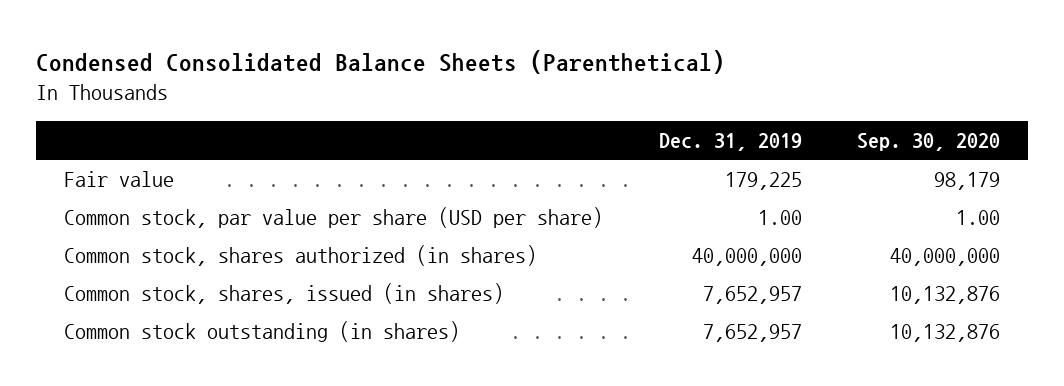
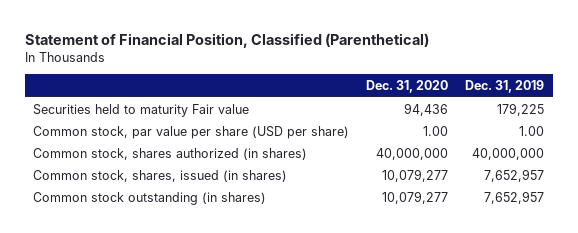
[35,49,725,74] Condensed Consolidated Balance Sheets (Parenthetical) -> [24,32,429,48] Statement of Financial Position, Classified (Parenthetical)
[857,133,1001,152] Sep. 30, 2020 -> none
none -> [366,79,449,93] Dec. 31, 2020
[63,171,174,188] Fair value -> [33,103,250,117] Securities held to maturity Fair value

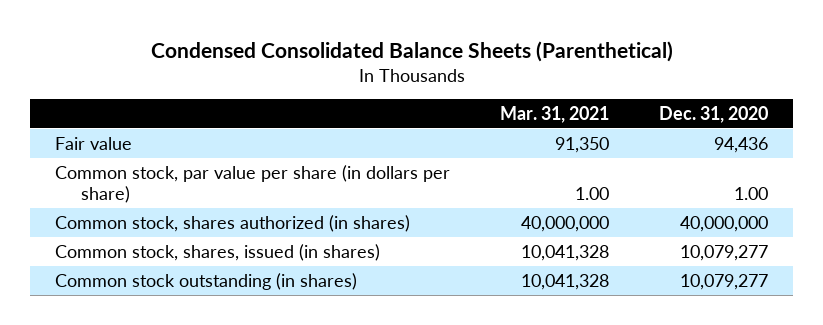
[24,32,429,48] Statement of Financial Position, Classified (Parenthetical) -> [150,40,673,62] Condensed Consolidated Balance Sheets (Parenthetical)
[465,79,545,93] Dec. 31, 2019 -> none
none -> [500,106,610,124] Mar. 31, 2021
[33,103,250,117] Securities held to maturity Fair value -> [55,136,133,150] Fair value
[33,125,350,139] Common stock, par value per share (USD per share) -> [55,164,451,204] Common stock, par value per share (in dollars per share)

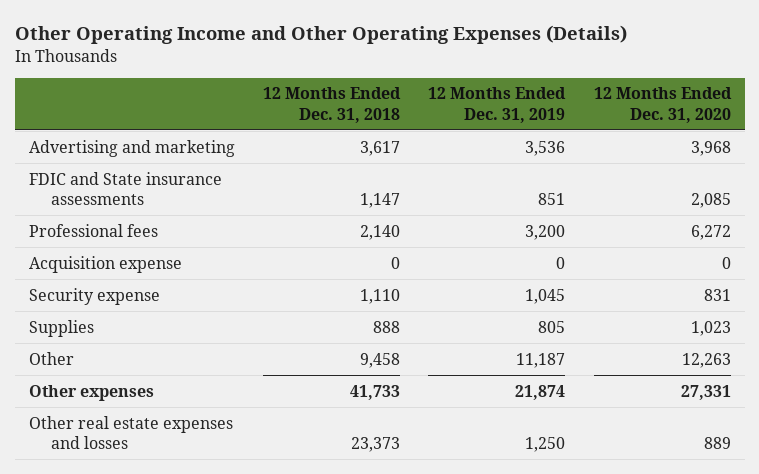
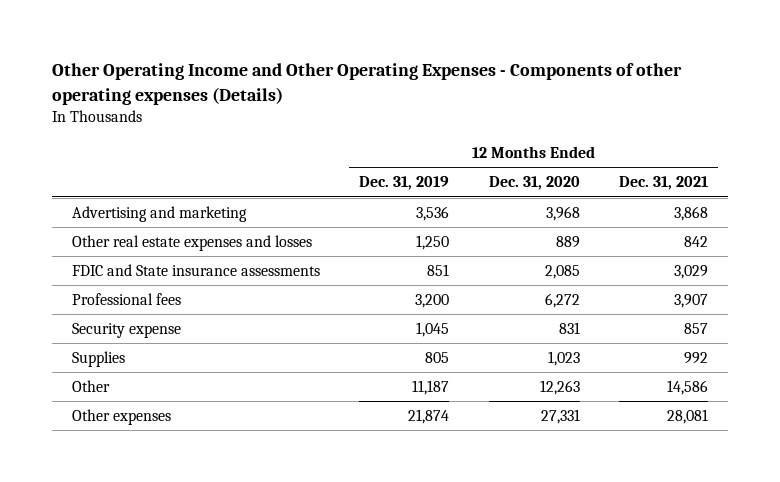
[14,24,627,44] Other Operating Income and Other Operating Expenses (Details) -> [51,63,682,105] Other Operating Income and Other Operating Expenses - Components of other operating expenses (Details)
[263,87,402,123] 12 Months Ended Dec. 31, 2018 -> none
none -> [619,176,709,191] Dec. 31, 2021
[28,415,233,450] Other real estate expenses and losses -> [71,235,312,252] Other real estate expenses and losses
[28,255,182,273] Acquisition expense -> none

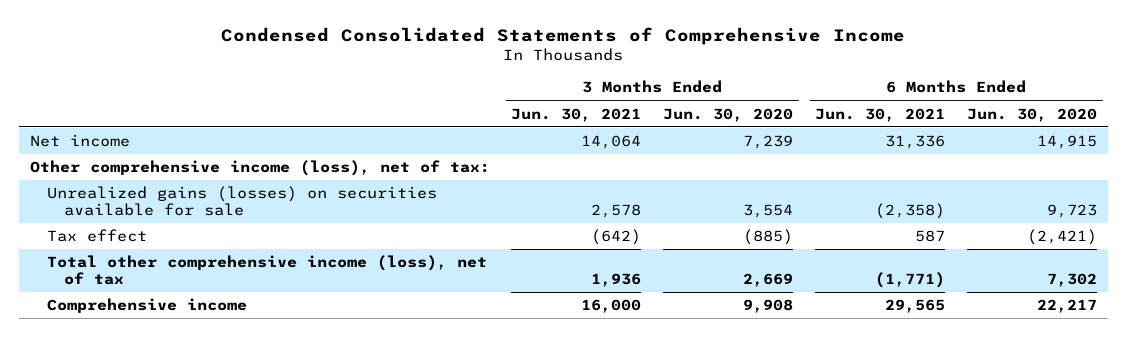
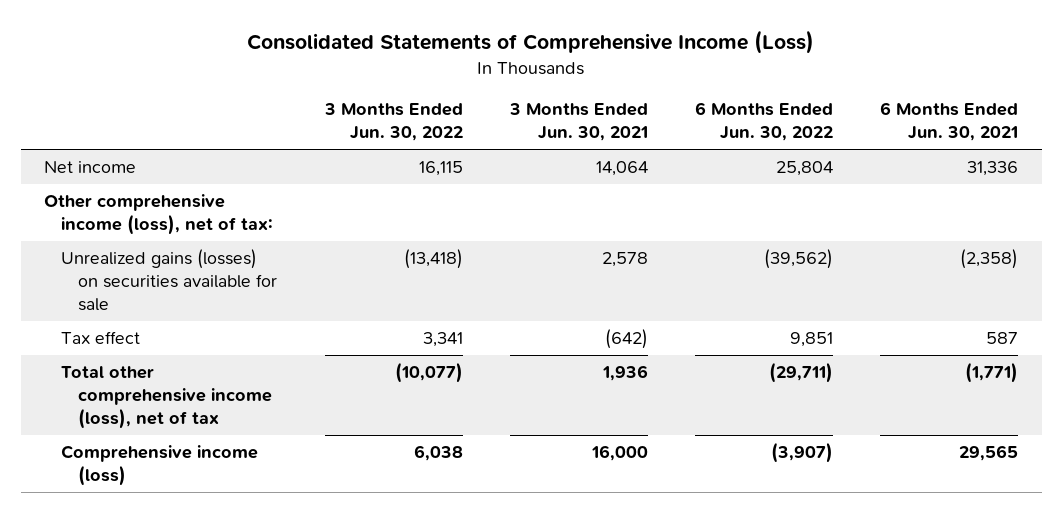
[221,26,906,45] Condensed Consolidated Statements of Comprehensive Income -> [247,30,815,55] Consolidated Statements of Comprehensive Income (Loss)
[663,107,794,122] Jun. 30, 2020 -> none
[967,107,1098,122] Jun. 30, 2020 -> none
none -> [323,103,463,142] 3 Months Ended Jun. 30, 2022
none -> [694,102,833,142] 6 Months Ended Jun. 30, 2022
[46,298,247,314] Comprehensive income -> [61,445,259,487] Comprehensive income (loss)

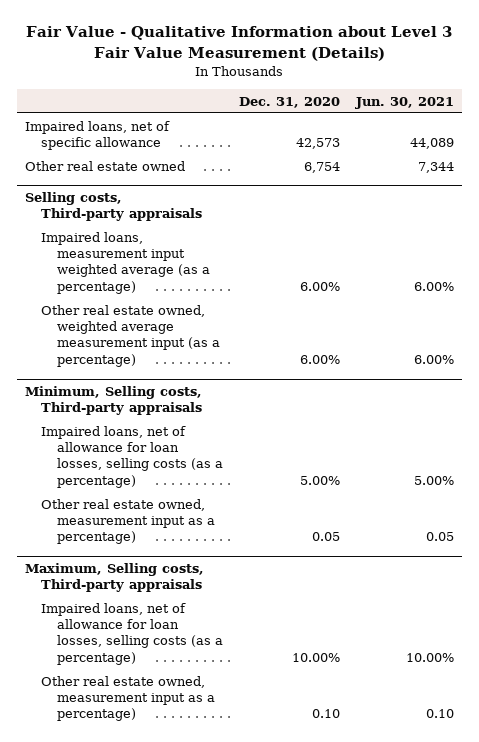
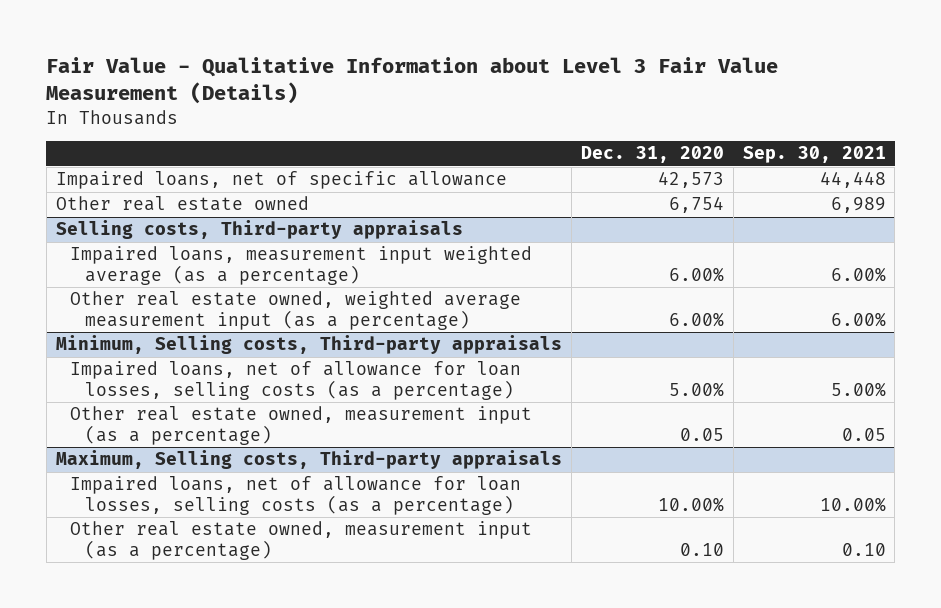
[354,96,454,109] Jun. 30, 2021 -> none
none -> [742,146,886,164] Sep. 30, 2021
[40,498,215,545] Other real estate owned, measurement input as a percentage) -> [70,406,533,445] Other real estate owned, measurement input (as a percentage)
[40,675,215,722] Other real estate owned, measurement input as a percentage) -> [70,521,533,560] Other real estate owned, measurement input (as a percentage)

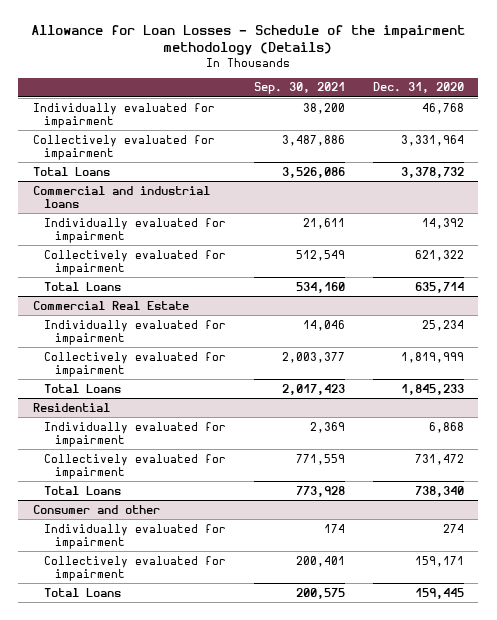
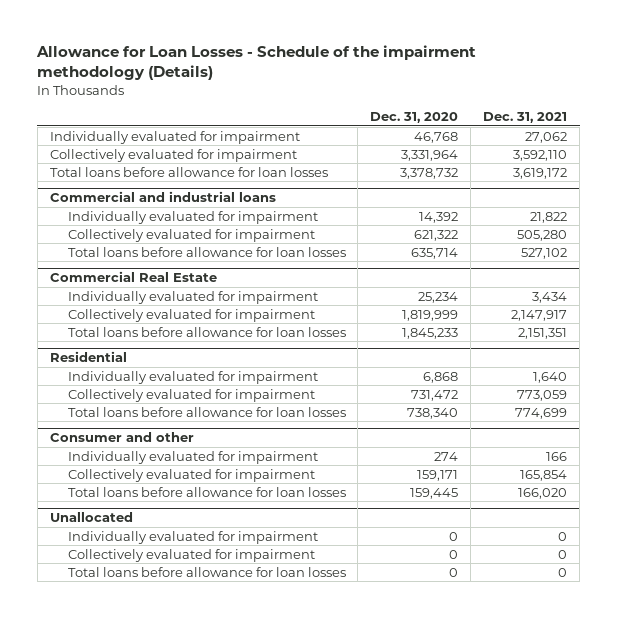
[253,82,345,95] Sep. 30, 2021 -> none
none -> [483,112,568,124] Dec. 31, 2021
[32,166,110,176] Total Loans -> [49,166,328,177] Total loans before allowance for loan losses
[43,281,121,291] Total Loans -> [67,246,346,257] Total loans before allowance for loan losses
[43,383,121,393] Total Loans -> [67,326,346,337] Total loans before allowance for loan losses
[43,485,121,495] Total Loans -> [67,406,346,417] Total loans before allowance for loan losses
[43,587,121,597] Total Loans -> [67,486,346,497] Total loans before allowance for loan losses
none -> [49,512,133,523] Unallocated
none -> [67,530,318,544] Individually evaluated for impairment
none -> [67,548,315,562] Collectively evaluated for impairment
none -> [67,566,346,577] Total loans before allowance for loan losses

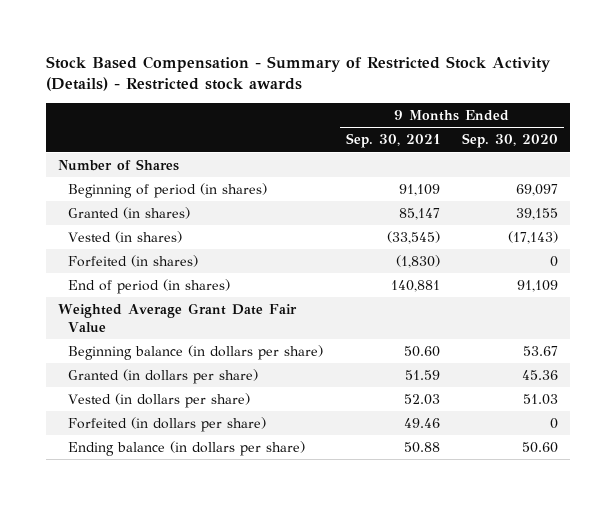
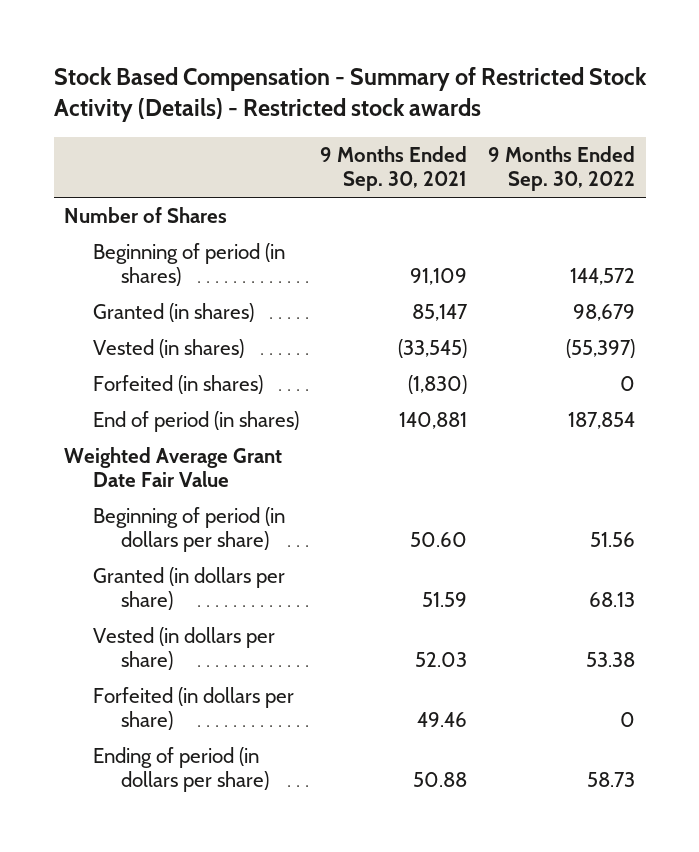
[462,133,559,149] Sep. 30, 2020 -> none
none -> [488,146,636,192] 9 Months Ended Sep. 30, 2022
[67,344,323,360] Beginning balance (in dollars per share) -> [92,507,285,553] Beginning of period (in dollars per share)
[67,440,305,456] Ending balance (in dollars per share) -> [92,747,270,793] Ending of period (in dollars per share)

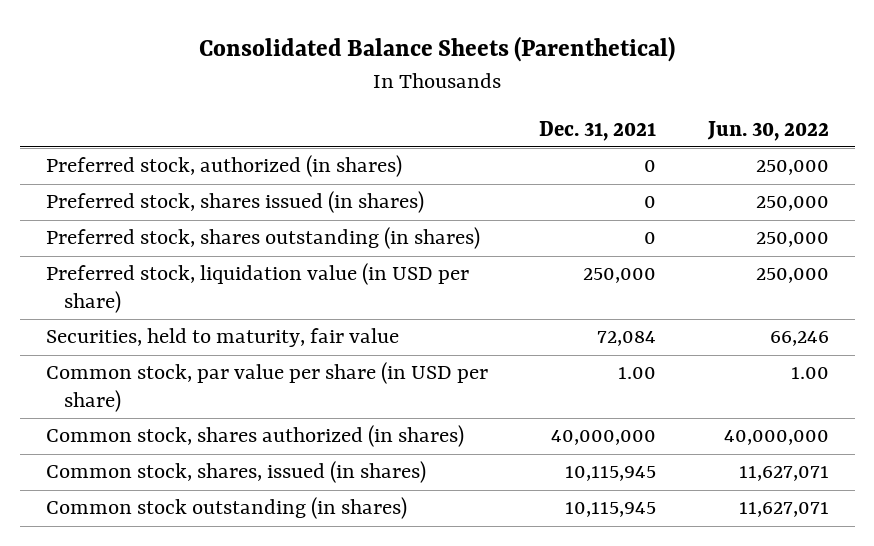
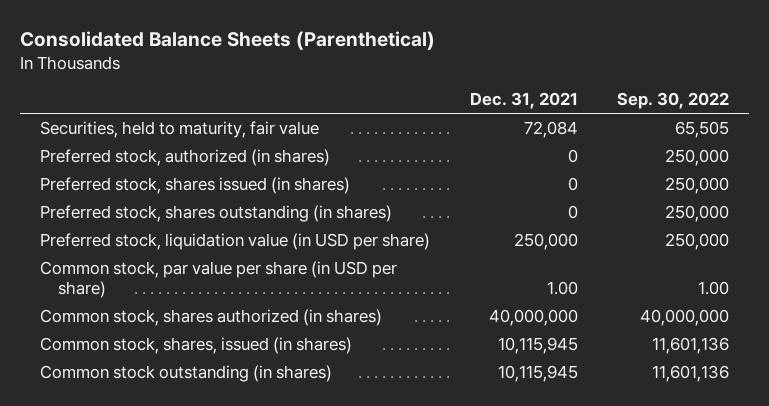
[706,120,829,141] Jun. 30, 2022 -> none
none -> [617,92,730,110] Sep. 30, 2022
[45,328,399,348] Securities, held to maturity, fair value -> [39,120,319,138] Securities, held to maturity, fair value

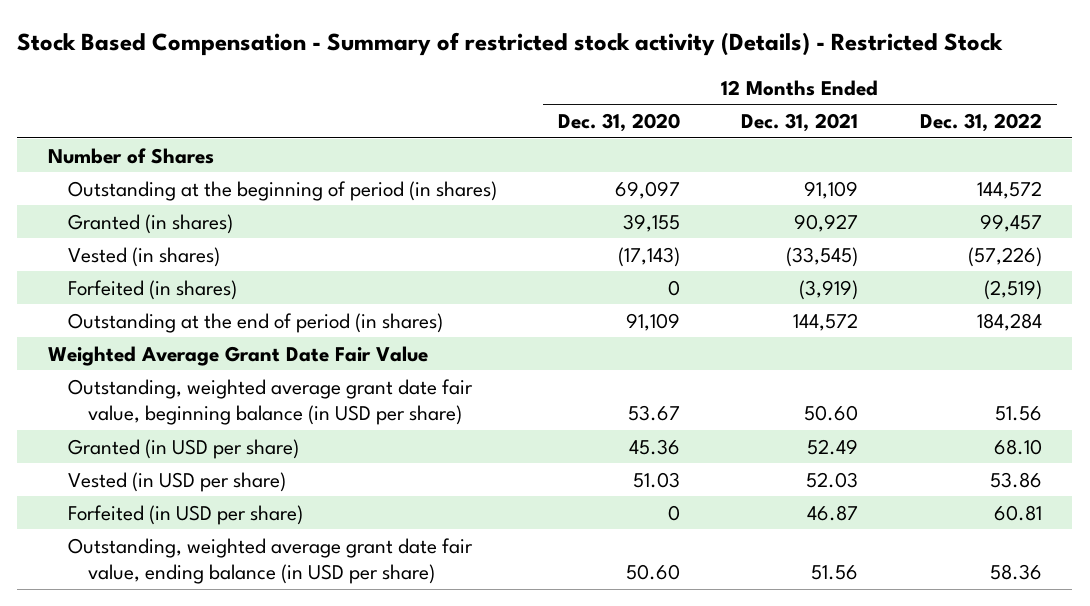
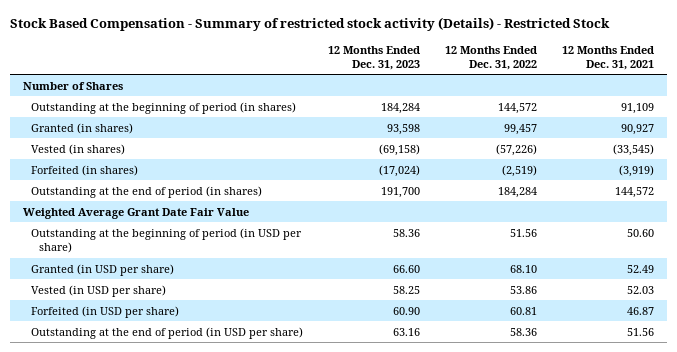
[558,113,681,133] Dec. 31, 2020 -> none
none -> [328,45,421,70] 12 Months Ended Dec. 31, 2023
[67,378,473,426] Outstanding, weighted average grant date fair value, beginning balance (in USD per share) -> [30,227,302,254] Outstanding at the beginning of period (in USD per share)
[67,537,473,585] Outstanding, weighted average grant date fair value, ending balance (in USD per share) -> [30,326,303,339] Outstanding at the end of period (in USD per share)

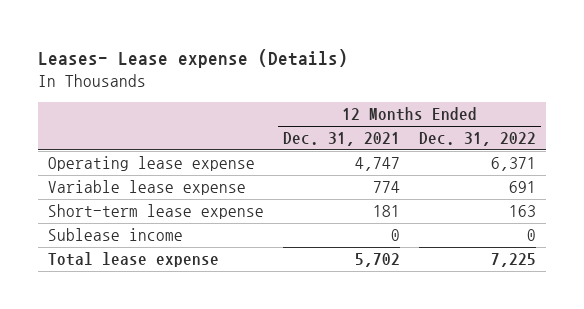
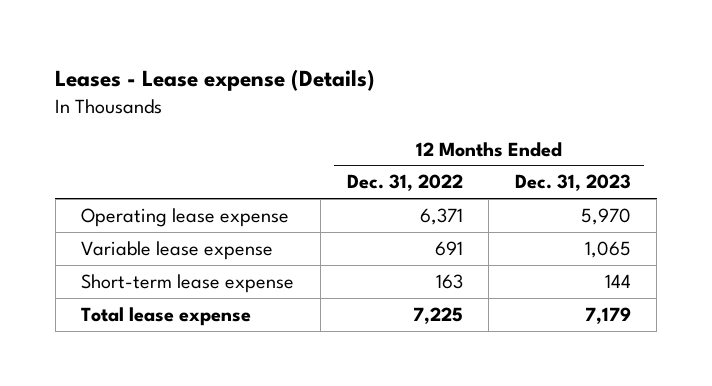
[38,48,349,68] Leases- Lease expense (Details) -> [55,69,376,92] Leases - Lease expense (Details)
[282,132,400,147] Dec. 31, 2021 -> none
none -> [514,174,631,192] Dec. 31, 2023
[47,228,183,242] Sublease income -> none

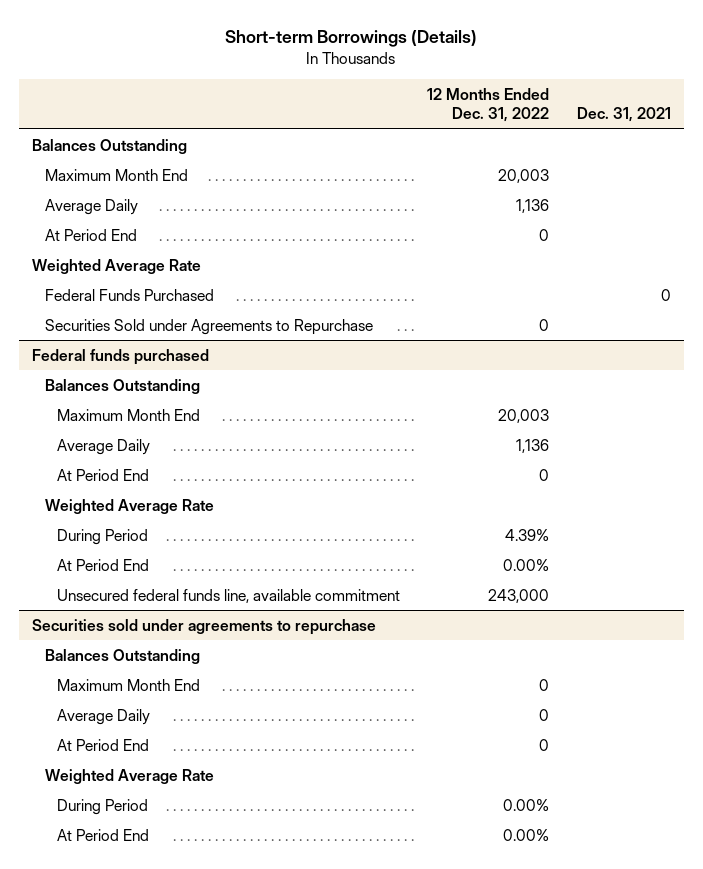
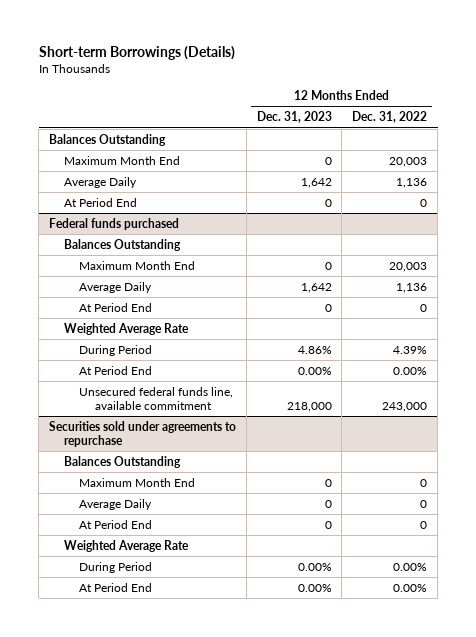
[576,107,671,123] Dec. 31, 2021 -> none
none -> [256,111,332,124] Dec. 31, 2023
[32,258,202,274] Weighted Average Rate -> none
[44,288,214,301] Federal Funds Purchased -> none
[44,318,373,335] Securities Sold under Agreements to Repurchase -> none

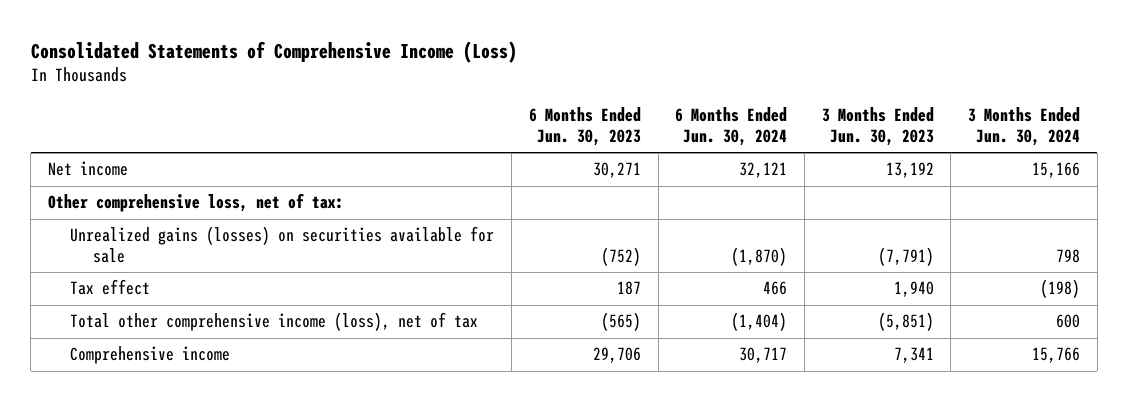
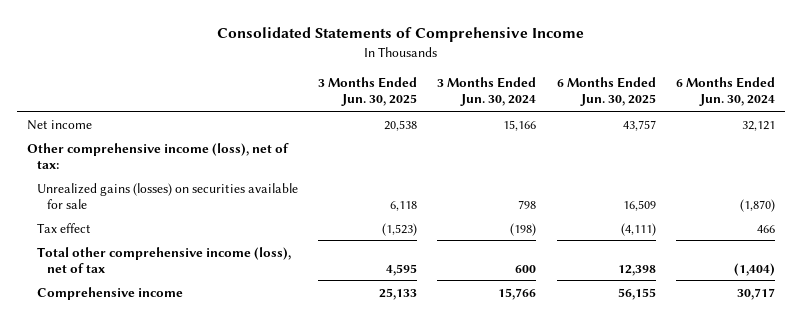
[30,40,517,63] Consolidated Statements of Comprehensive Income (Loss) -> [217,27,585,43] Consolidated Statements of Comprehensive Income
[528,107,641,146] 6 Months Ended Jun. 30, 2023 -> none
[821,107,934,146] 3 Months Ended Jun. 30, 2023 -> none
none -> [318,77,418,107] 3 Months Ended Jun. 30, 2025
none -> [556,77,656,107] 6 Months Ended Jun. 30, 2025
[48,193,345,213] Other comprehensive loss, net of tax: -> [27,142,290,169] Other comprehensive income (loss), net of tax:

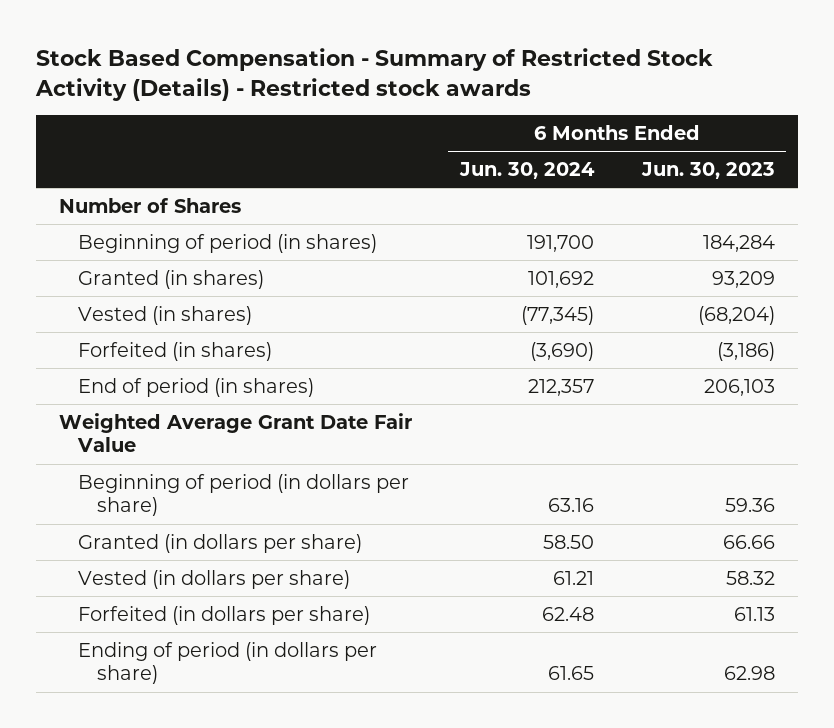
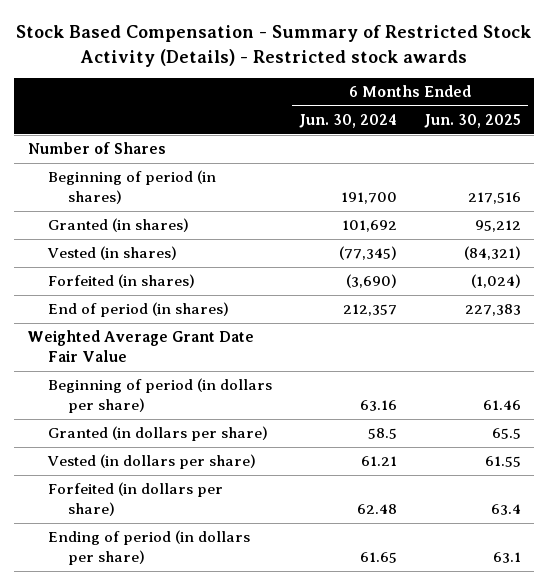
[640,162,775,180] Jun. 30, 2023 -> none
none -> [423,114,521,129] Jun. 30, 2025
[542,534,594,549] 58.50 -> [367,428,397,440] 58.5

